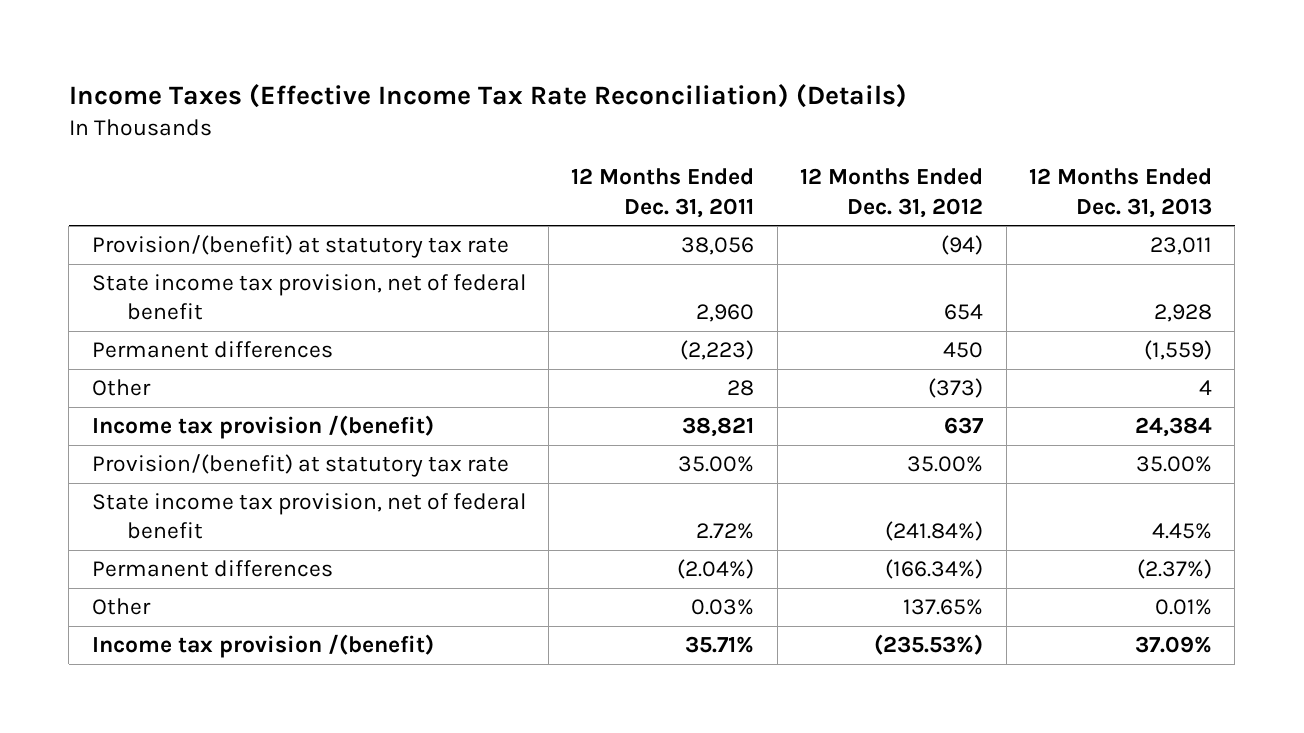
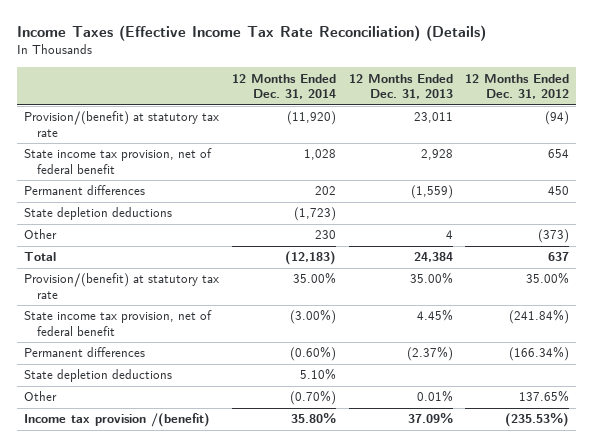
[571,168,755,218] 12 Months Ended Dec. 31, 2011 -> none
none -> [231,73,336,100] 12 Months Ended Dec. 31, 2014
none -> [23,207,172,221] State depletion deductions
[91,415,434,440] Income tax provision /(benefit) -> [23,252,56,262] Total
none -> [23,369,172,383] State depletion deductions

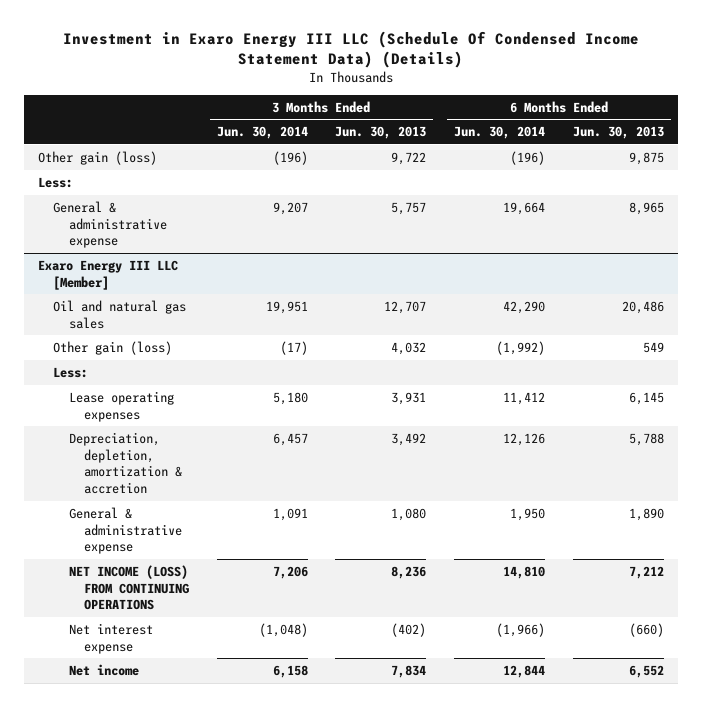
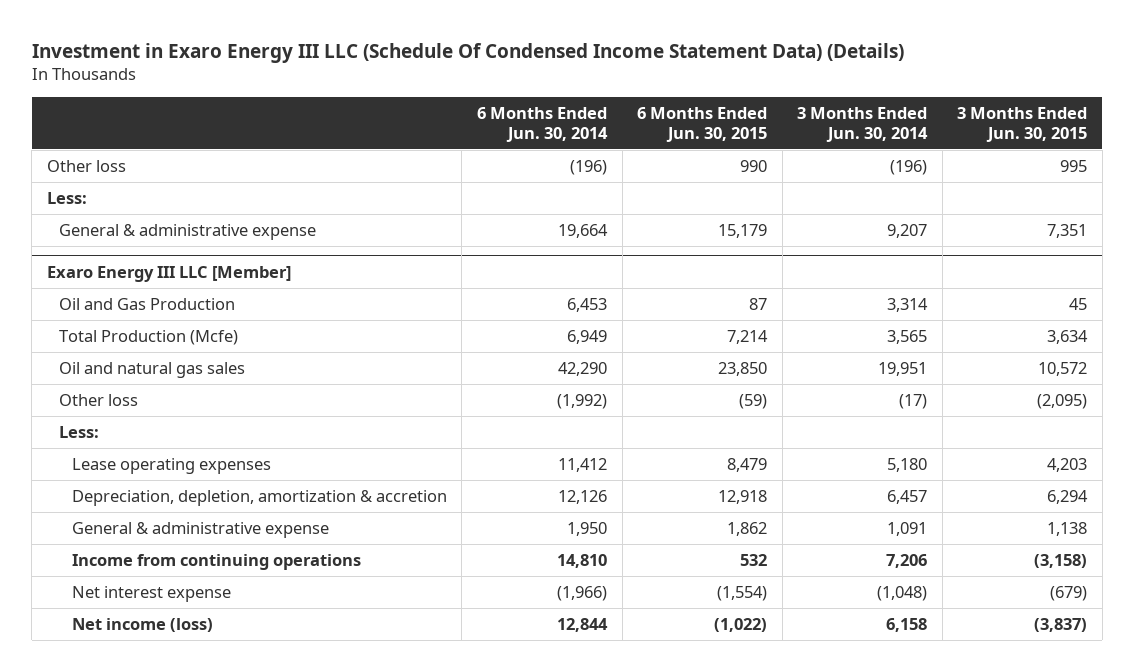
[335,126,427,140] Jun. 30, 2013 -> none
[572,126,664,140] Jun. 30, 2013 -> none
none -> [637,106,768,142] 6 Months Ended Jun. 30, 2015
none -> [957,106,1088,142] 3 Months Ended Jun. 30, 2015
[38,150,158,165] Other gain (loss) -> [47,160,127,173] Other loss
none -> [59,298,236,311] Oil and Gas Production
none -> [59,330,239,346] Total Production (Mcfe)
[53,340,173,355] Other gain (loss) -> [59,394,139,407] Other loss
[68,564,189,611] NET INCOME (LOSS) FROM CONTINUING OPERATIONS -> [71,554,361,571] Income from continuing operations
[68,663,139,676] Net income -> [71,618,213,633] Net income (loss)

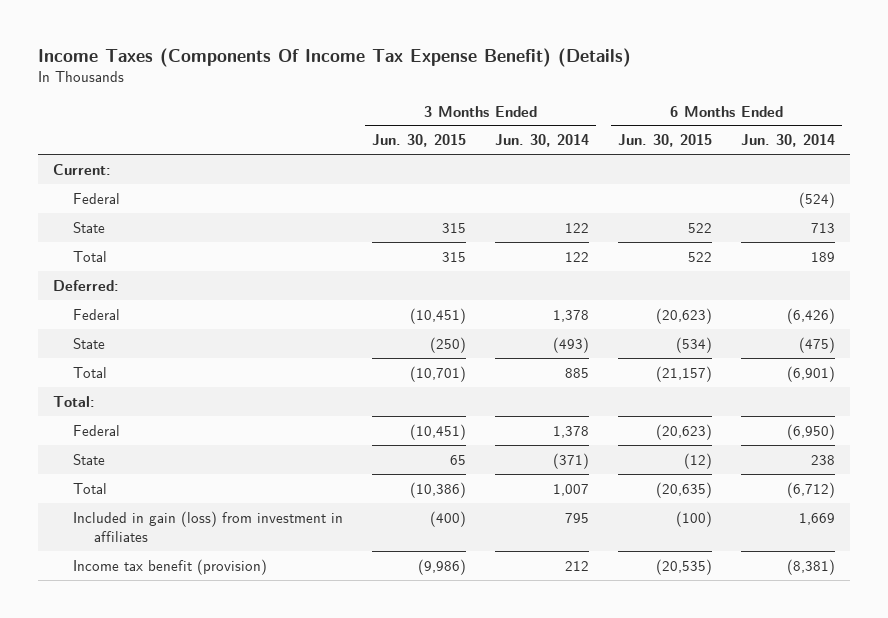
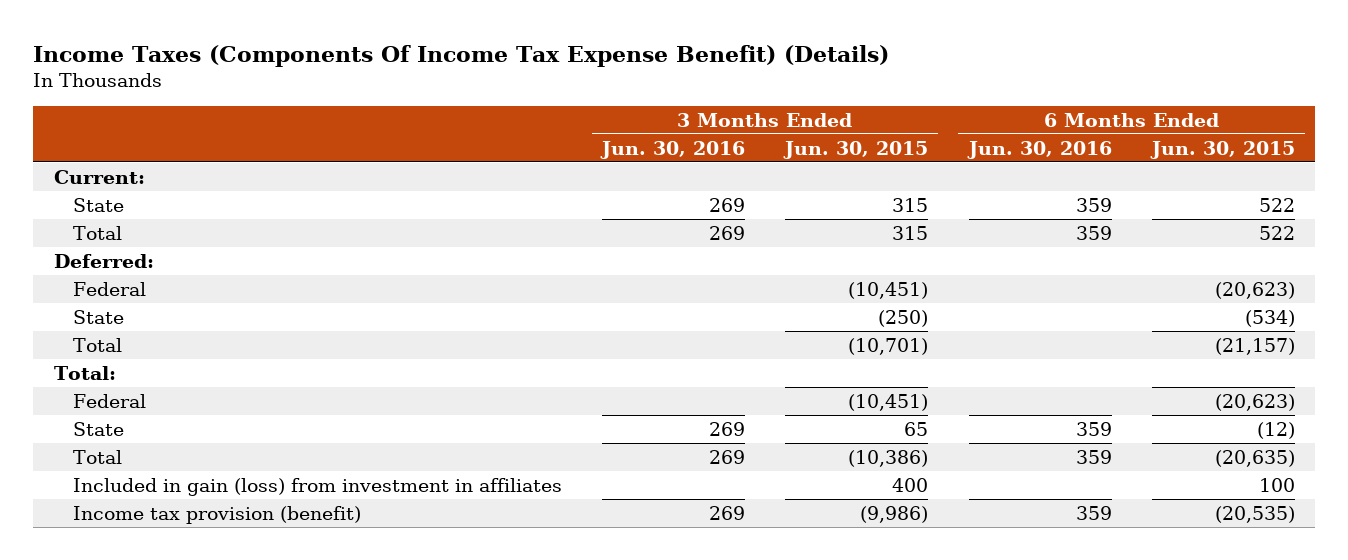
[495,134,590,148] Jun. 30, 2014 -> none
[741,134,836,148] Jun. 30, 2014 -> none
none -> [599,140,745,159] Jun. 30, 2016
none -> [966,140,1112,159] Jun. 30, 2016
[73,192,121,204] Federal -> none
[430,510,467,527] (400) -> [892,477,929,492] 400
[676,510,713,527] (100) -> [1258,477,1295,492] 100
[73,558,268,575] Income tax benefit (provision) -> [72,505,361,524] Income tax provision (benefit)

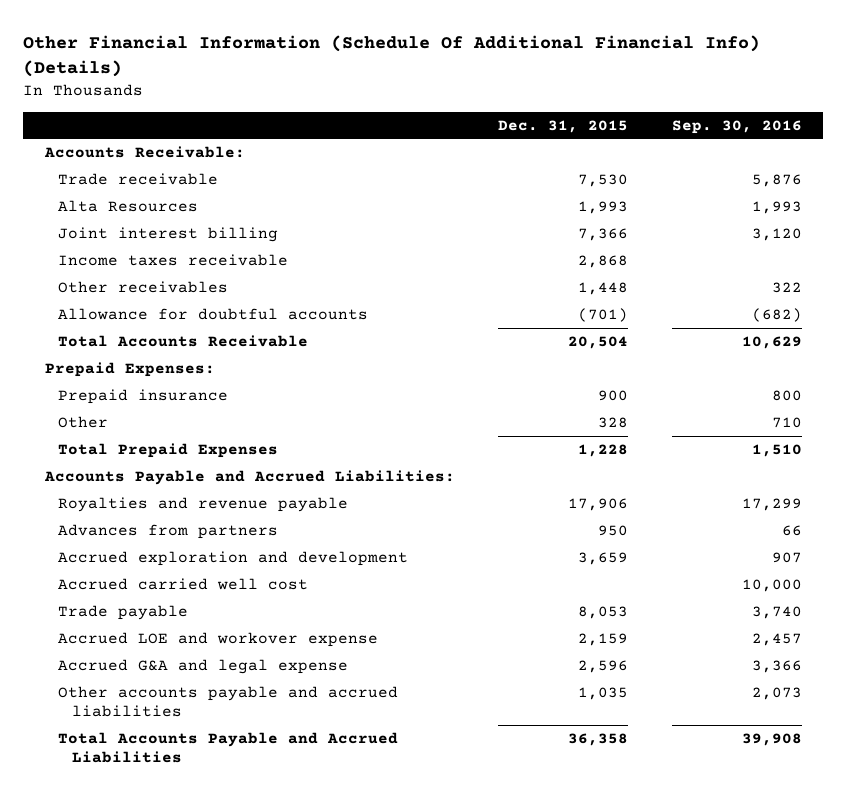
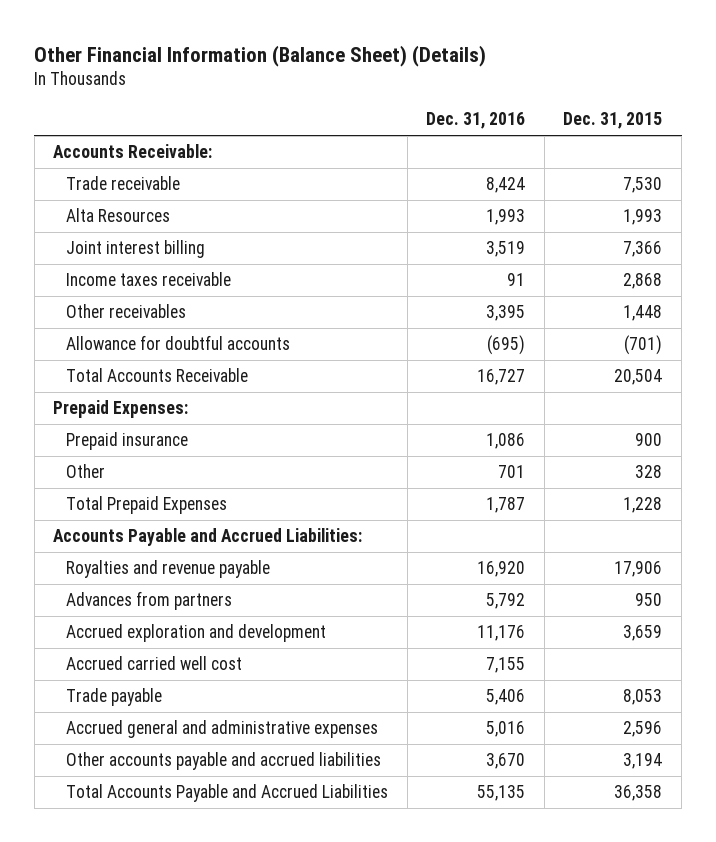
[23,35,761,78] Other Financial Information (Schedule Of Additional Financial Info) (Details) -> [34,44,487,67] Other Financial Information (Balance Sheet) (Details)
[671,119,802,134] Sep. 30, 2016 -> none
none -> [426,112,526,130] Dec. 31, 2016
[58,631,379,647] Accrued LOE and workover expense -> none
[58,658,349,674] Accrued G&A and legal expense -> [66,720,379,739] Accrued general and administrative expenses
[578,686,629,700] 1,035 -> [623,753,663,770] 3,194

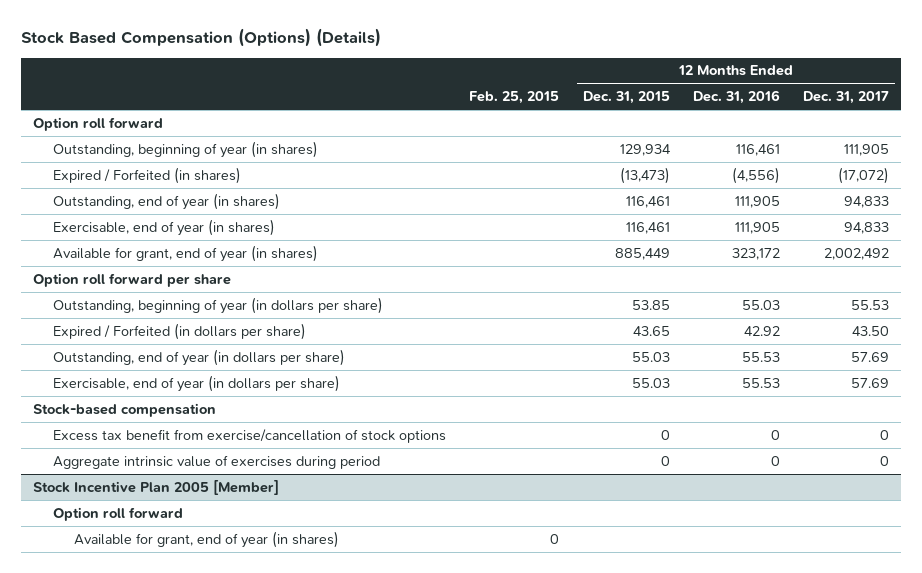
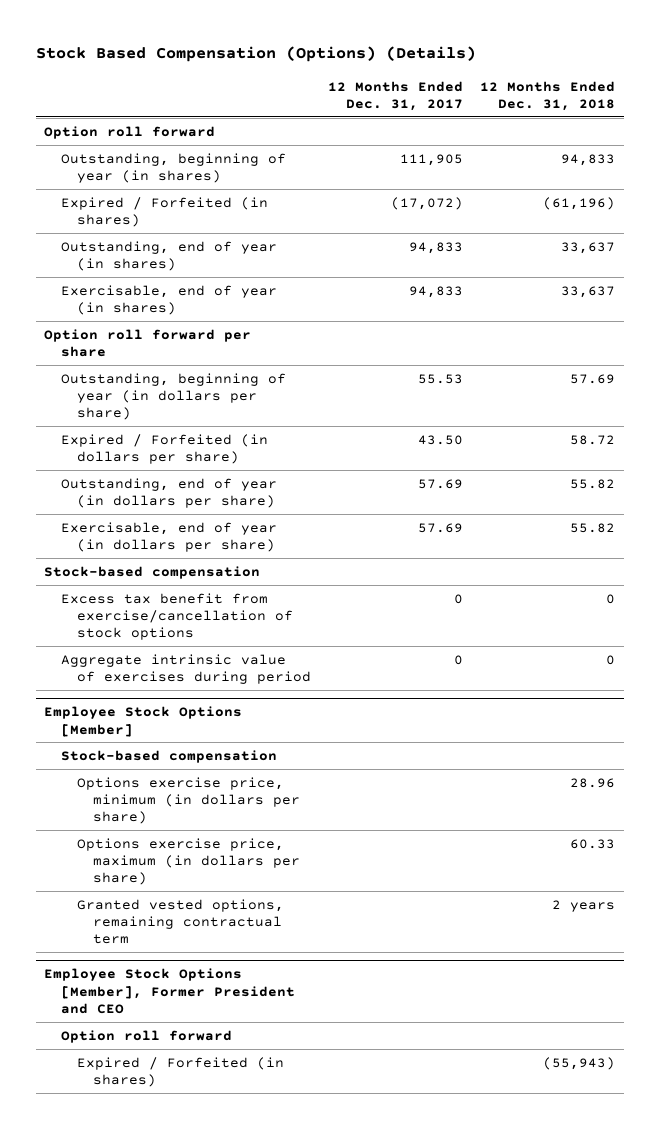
[469,91,560,105] Feb. 25, 2015 -> none
[582,91,670,105] Dec. 31, 2015 -> none
[692,90,780,105] Dec. 31, 2016 -> none
none -> [480,80,616,111] 12 Months Ended Dec. 31, 2018
[53,244,319,262] Available for grant, end of year (in shares) -> none
[32,479,279,495] Stock Incentive Plan 2005 [Member] -> none
none -> [44,706,243,737] Employee Stock Options [Member]
none -> [60,749,277,763] Stock-based compensation
none -> [76,776,300,825] Options exercise price, minimum (in dollars per share)
none -> [76,837,300,886] Options exercise price, maximum (in dollars per share)
none -> [76,898,284,945] Granted vested options, remaining contractual term
none -> [44,968,295,1014] Employee Stock Options [Member], Former President and CEO
[73,530,339,548] Available for grant, end of year (in shares) -> none
none -> [76,1056,284,1087] Expired / Forfeited (in shares)

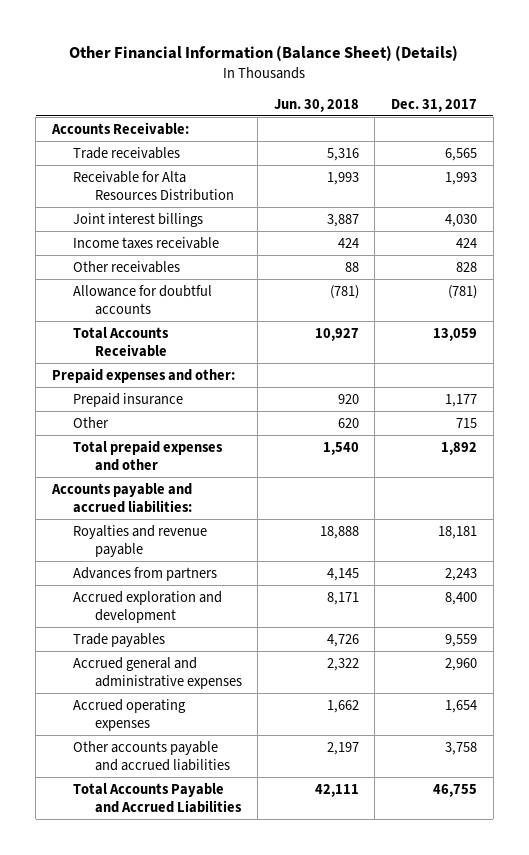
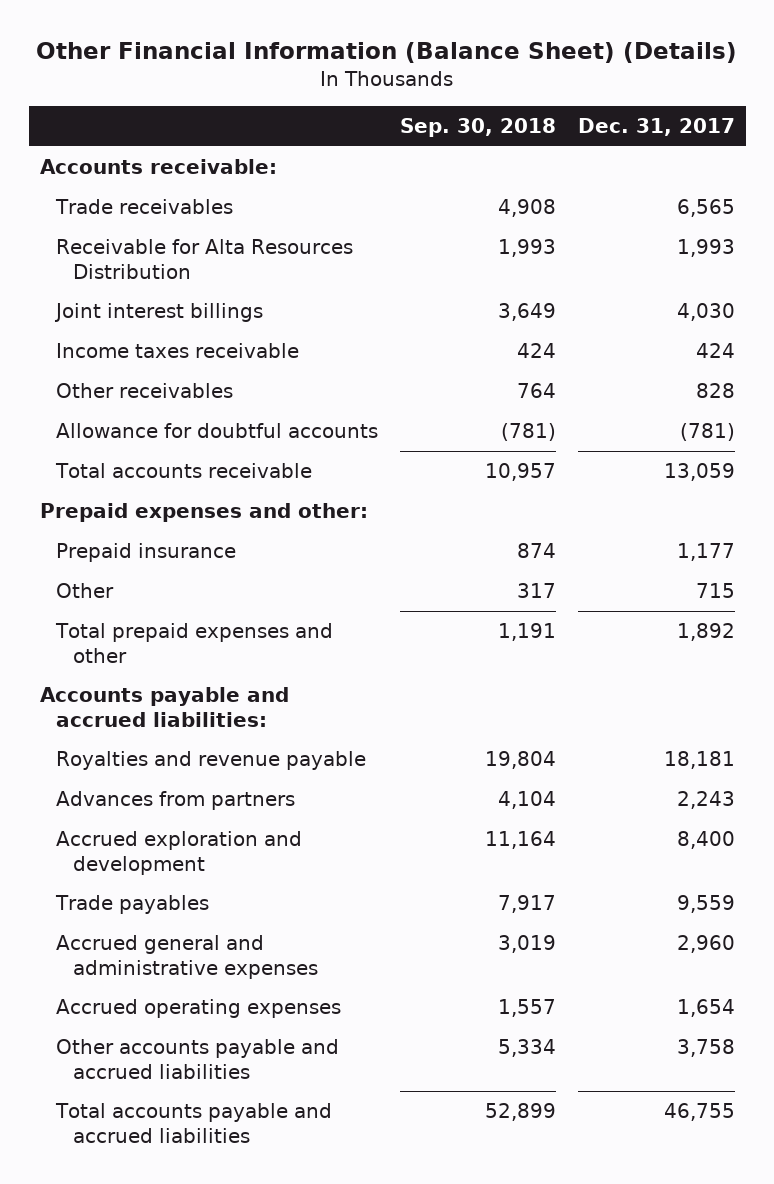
[273,98,359,112] Jun. 30, 2018 -> none
none -> [400,118,557,138] Sep. 30, 2018
[50,121,189,135] Accounts Receivable: -> [39,159,277,175] Accounts receivable:
[73,326,170,357] Total Accounts Receivable -> [55,463,313,479] Total accounts receivable
[73,782,242,813] Total Accounts Payable and Accrued Liabilities -> [55,1103,333,1143] Total accounts payable and accrued liabilities

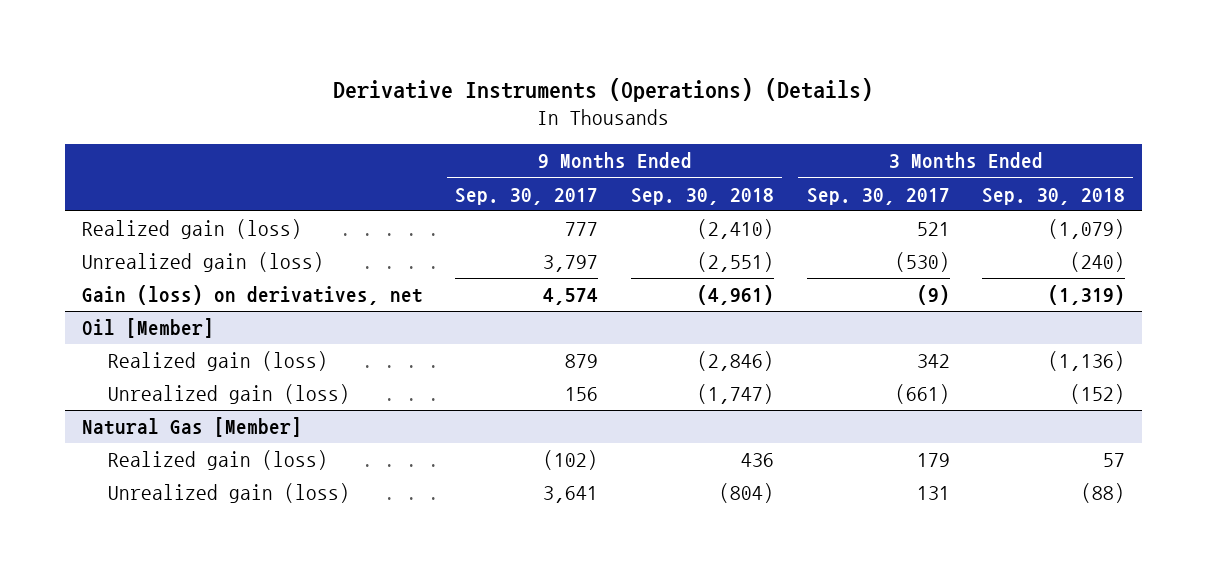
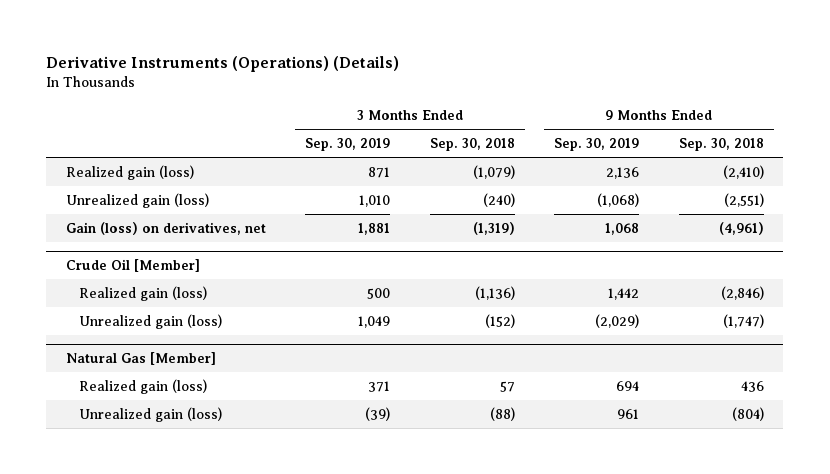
[455,187,599,205] Sep. 30, 2017 -> none
[806,187,950,205] Sep. 30, 2017 -> none
none -> [305,138,391,152] Sep. 30, 2019
none -> [554,138,640,152] Sep. 30, 2019
[81,318,214,339] Oil [Member] -> [65,259,200,273] Crude Oil [Member]

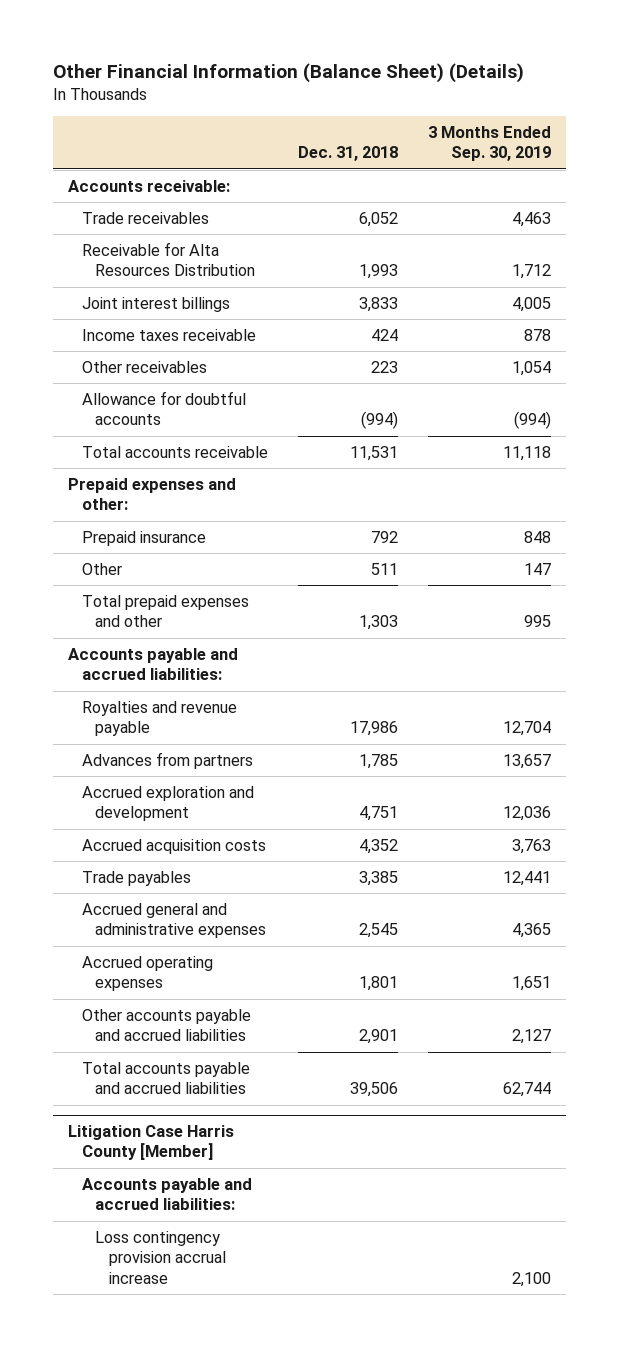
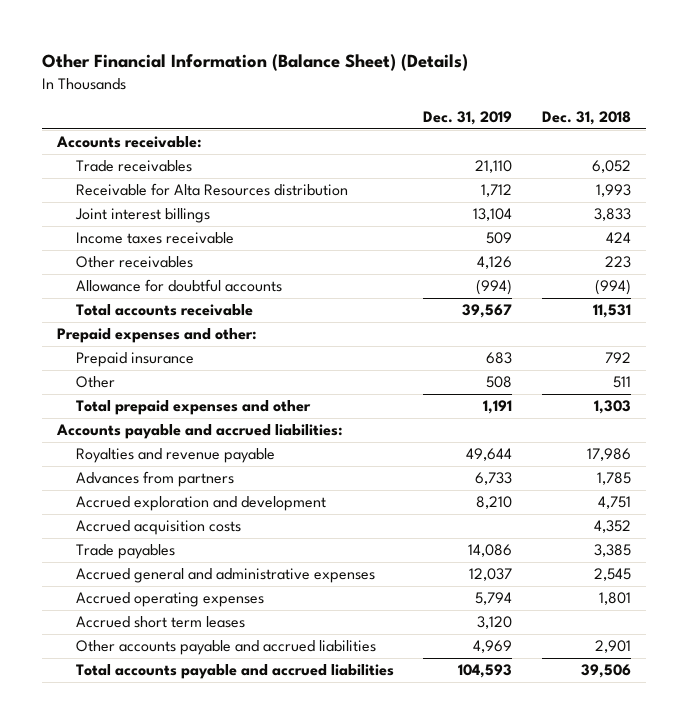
[428,126,552,162] 3 Months Ended Sep. 30, 2019 -> none
none -> [423,111,513,126] Dec. 31, 2019
[81,241,256,277] Receivable for Alta Resources Distribution -> [75,183,348,197] Receivable for Alta Resources distribution
none -> [75,616,245,629] Accrued short term leases
[67,1125,234,1161] Litigation Case Harris County [Member] -> none
[81,1177,252,1211] Accounts payable and accrued liabilities: -> none
[95,1230,227,1284] Loss contingency provision accrual increase -> none

